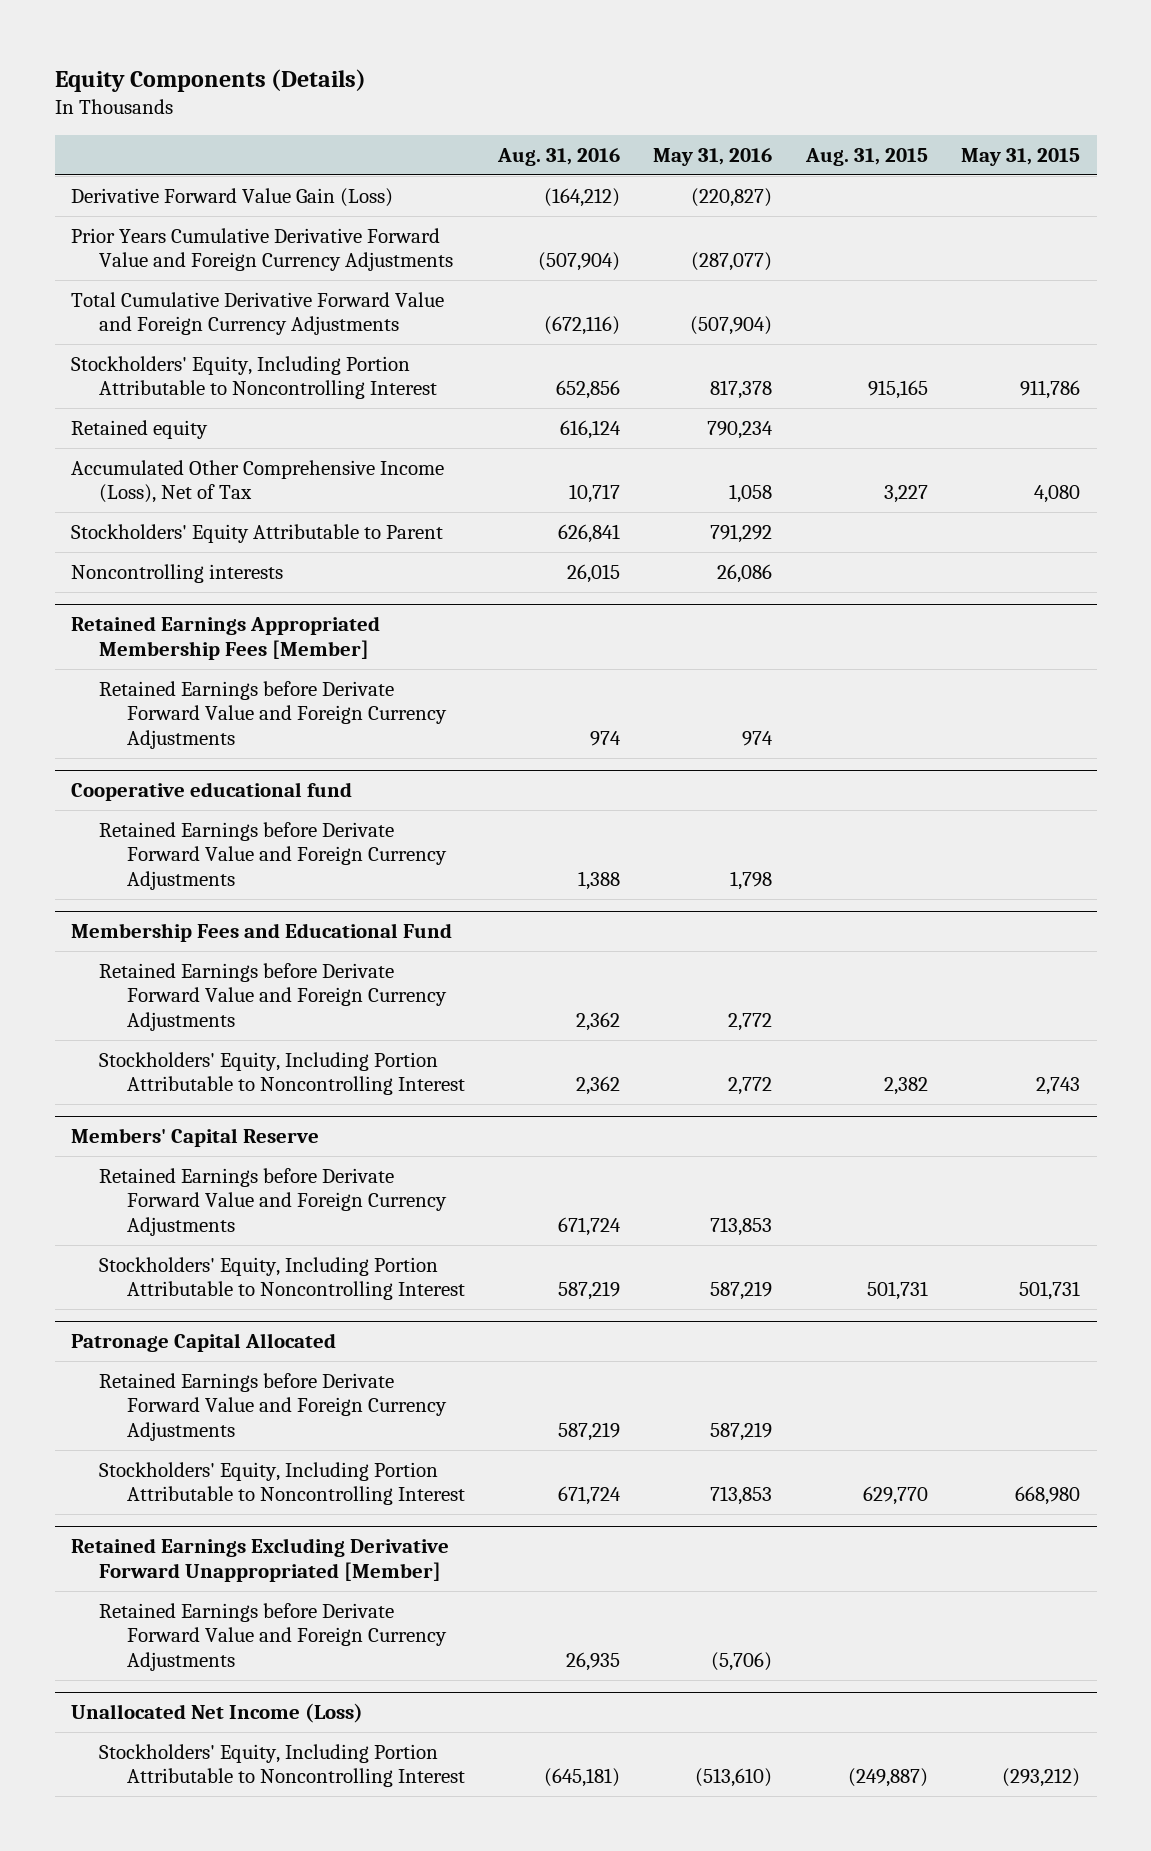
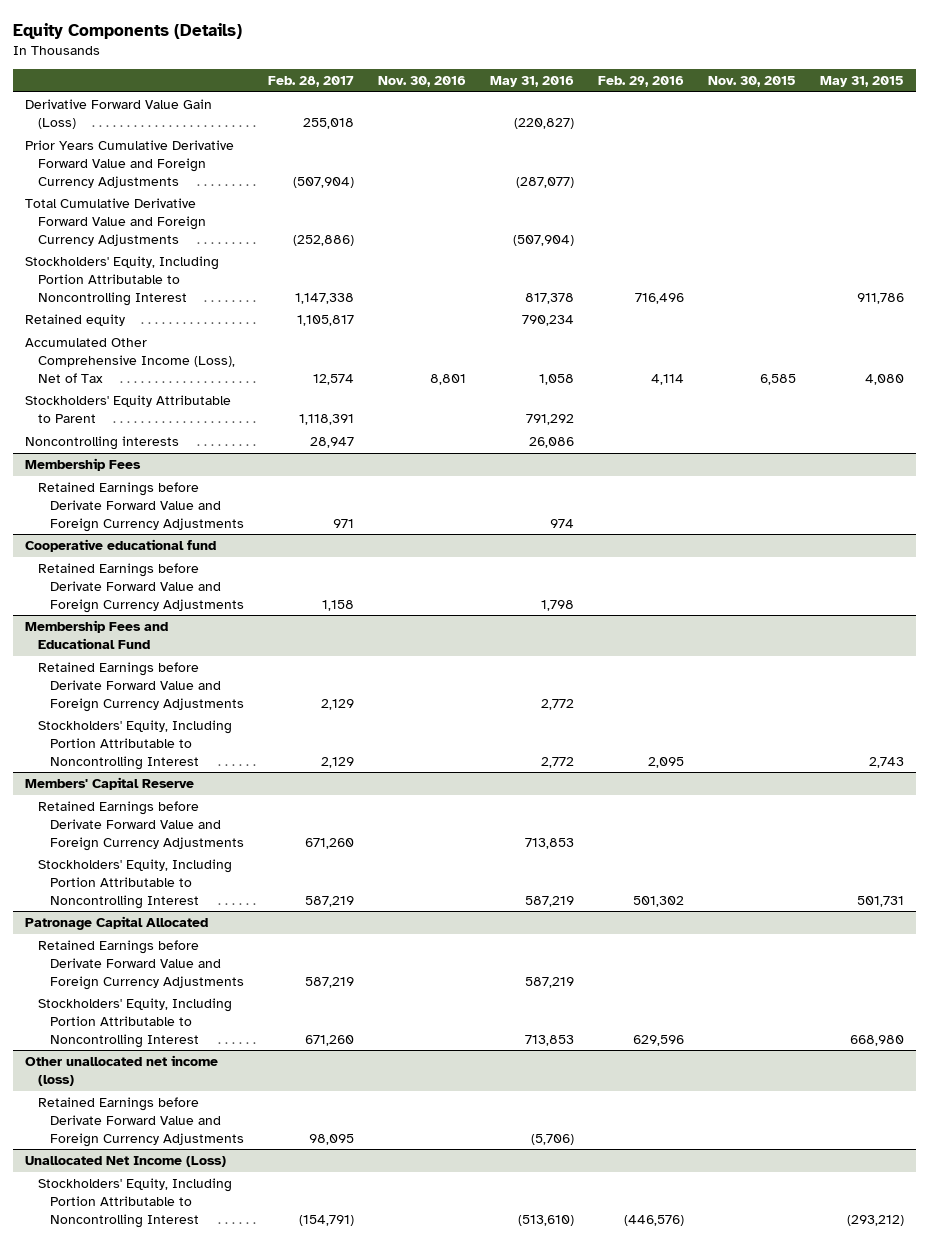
[496,147,620,166] Aug. 31, 2016 -> none
[804,147,928,166] Aug. 31, 2015 -> none
none -> [268,76,355,88] Feb. 28, 2017
none -> [378,76,467,88] Nov. 30, 2016
none -> [597,76,684,88] Feb. 29, 2016
none -> [707,76,796,88] Nov. 30, 2015
[71,616,381,660] Retained Earnings Appropriated Membership Fees [Member] -> [25,458,142,472] Membership Fees
[71,1538,450,1582] Retained Earnings Excluding Derivative Forward Unappropriated [Member] -> [25,1055,219,1086] Other unallocated net income (loss)

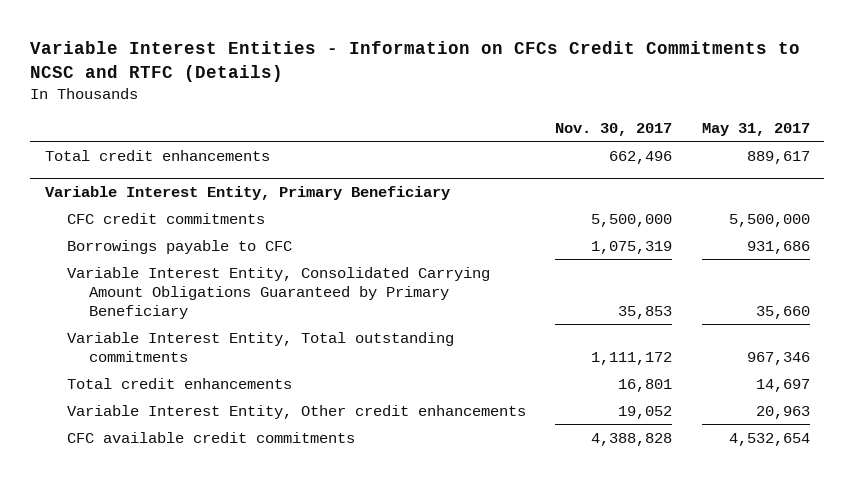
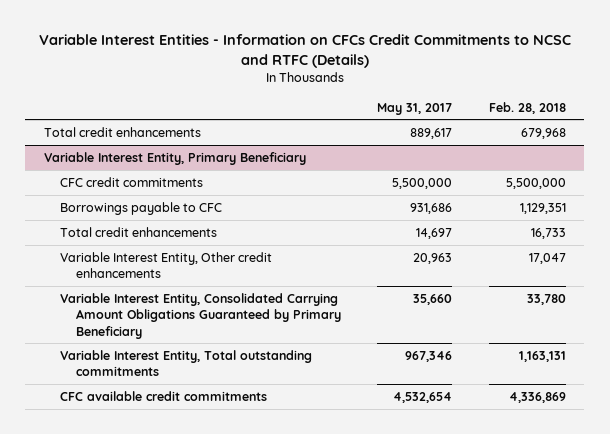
[555,122,673,136] Nov. 30, 2017 -> none
none -> [488,101,566,114] Feb. 28, 2018
[66,266,490,319] Variable Interest Entity, Consolidated Carrying Amount Obligations Guaranteed by Primary Beneficiary -> [59,292,341,339] Variable Interest Entity, Consolidated Carrying Amount Obligations Guaranteed by Primary Beneficiary
[66,331,454,362] Variable Interest Entity, Total outstanding commitments -> [59,349,312,377] Variable Interest Entity, Total outstanding commitments

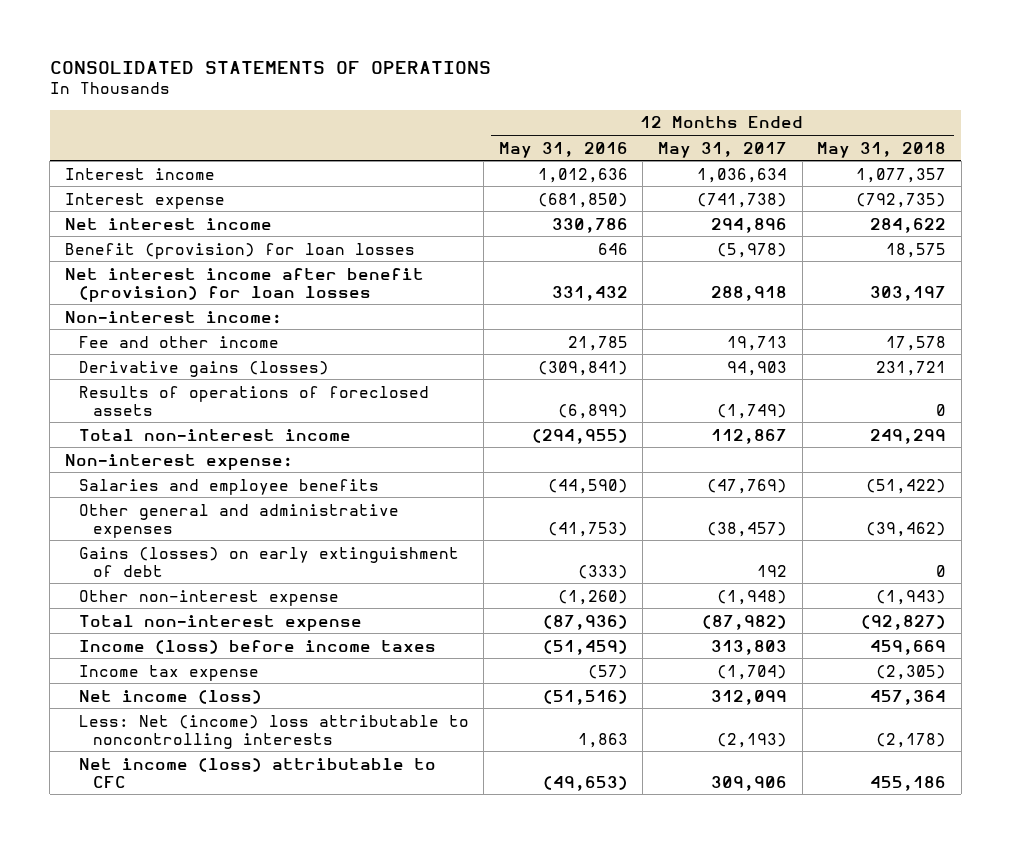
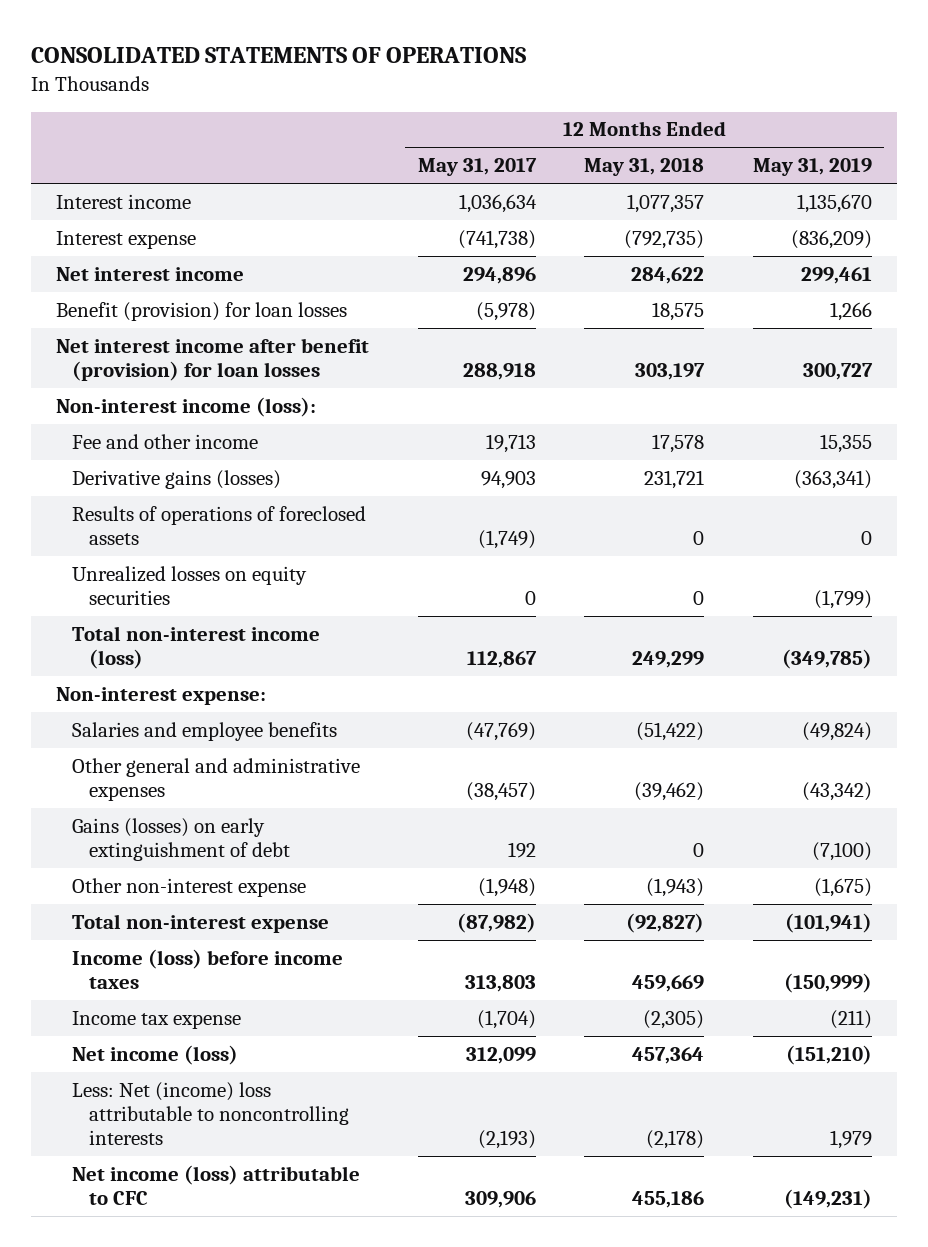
[498,141,628,158] May 31, 2016 -> none
none -> [753,158,873,177] May 31, 2019
[64,310,282,324] Non-interest income: -> [55,396,316,417] Non-interest income (loss):
none -> [72,565,308,606] Unrealized losses on equity securities
[78,428,351,441] Total non-interest income -> [72,625,321,670] Total non-interest income (loss)

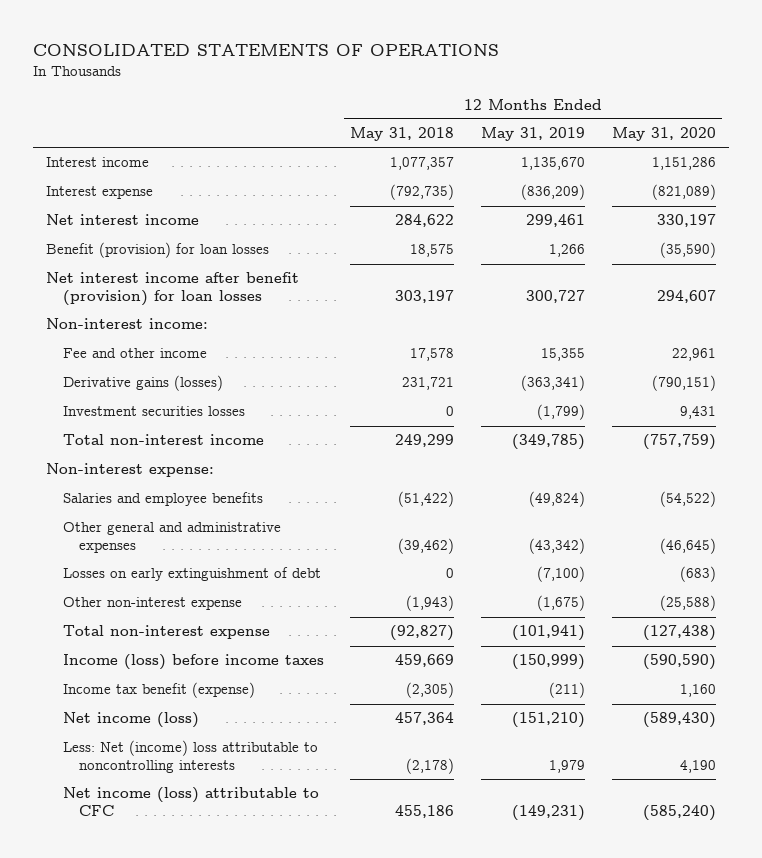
[417,158,537,177] May 31, 2017 -> none
none -> [611,127,716,142] May 31, 2020
[55,396,316,417] Non-interest income (loss): -> [46,318,209,330] Non-interest income:
[72,505,367,546] Results of operations of foreclosed assets -> none
[72,565,308,606] Unrealized losses on equity securities -> [62,406,245,417] Investment securities losses
[72,625,321,670] Total non-interest income (loss) -> [62,434,264,446] Total non-interest income
[72,817,290,862] Gains (losses) on early extinguishment of debt -> [62,567,321,582] Losses on early extinguishment of debt
[72,1010,242,1029] Income tax expense -> [62,682,255,699] Income tax benefit (expense)

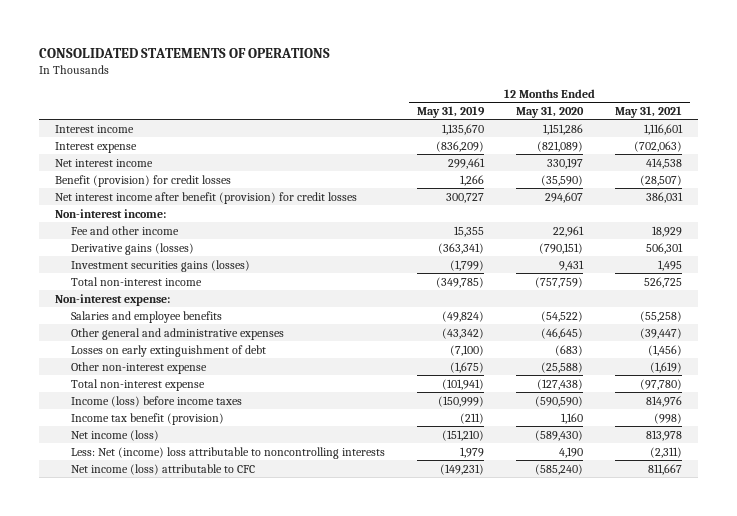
[350,127,455,142] May 31, 2018 -> none
none -> [614,105,682,118] May 31, 2021
[46,242,270,259] Benefit (provision) for loan losses -> [55,174,232,187] Benefit (provision) for credit losses
[46,272,300,306] Net interest income after benefit (provision) for loan losses -> [55,191,358,204] Net interest income after benefit (provision) for credit losses
[62,406,245,417] Investment securities losses -> [71,259,251,272] Investment securities gains (losses)
[62,682,255,699] Income tax benefit (expense) -> [71,412,225,425] Income tax benefit (provision)

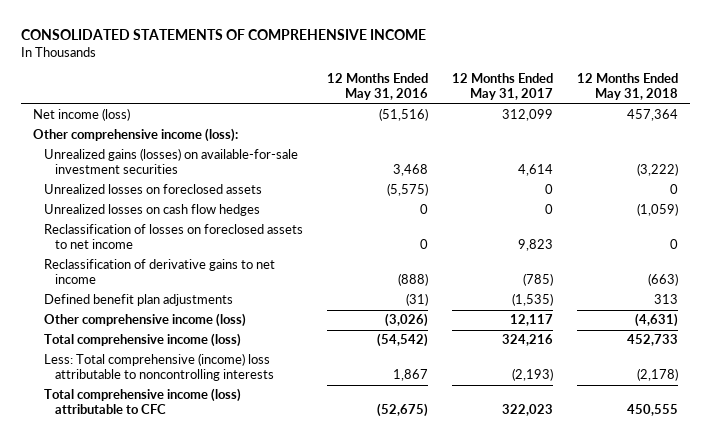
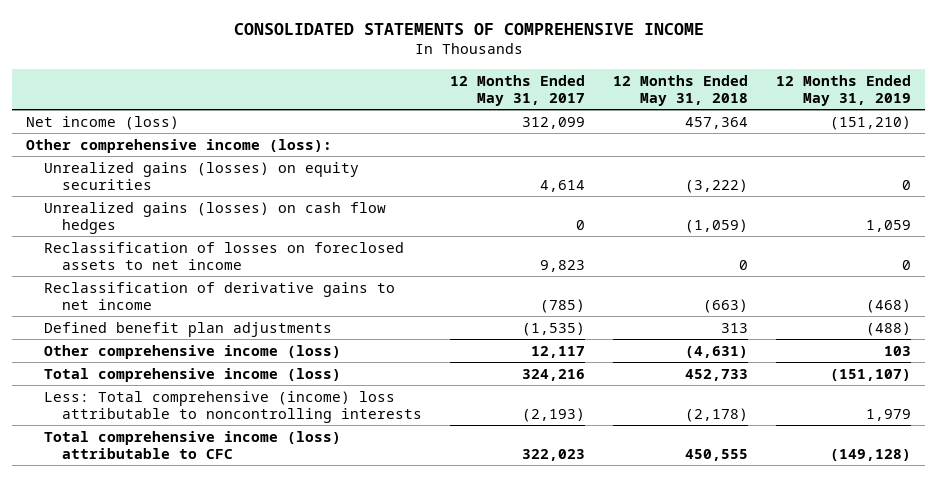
[326,73,428,101] 12 Months Ended May 31, 2016 -> none
none -> [775,74,911,106] 12 Months Ended May 31, 2019
[43,184,262,195] Unrealized losses on foreclosed assets -> none
[43,148,298,175] Unrealized gains (losses) on available-for-sale investment securities -> [44,161,360,190] Unrealized gains (losses) on equity securities
[43,204,260,217] Unrealized losses on cash flow hedges -> [44,201,387,234] Unrealized gains (losses) on cash flow hedges

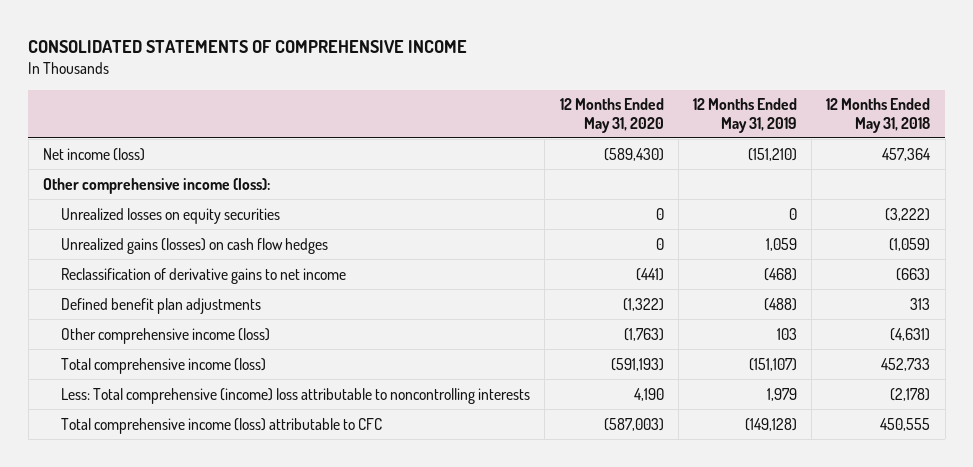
[449,74,585,106] 12 Months Ended May 31, 2017 -> none
none -> [559,98,664,133] 12 Months Ended May 31, 2020
[44,161,360,190] Unrealized gains (losses) on equity securities -> [61,207,281,224] Unrealized losses on equity securities
[44,241,405,270] Reclassification of losses on foreclosed assets to net income -> none

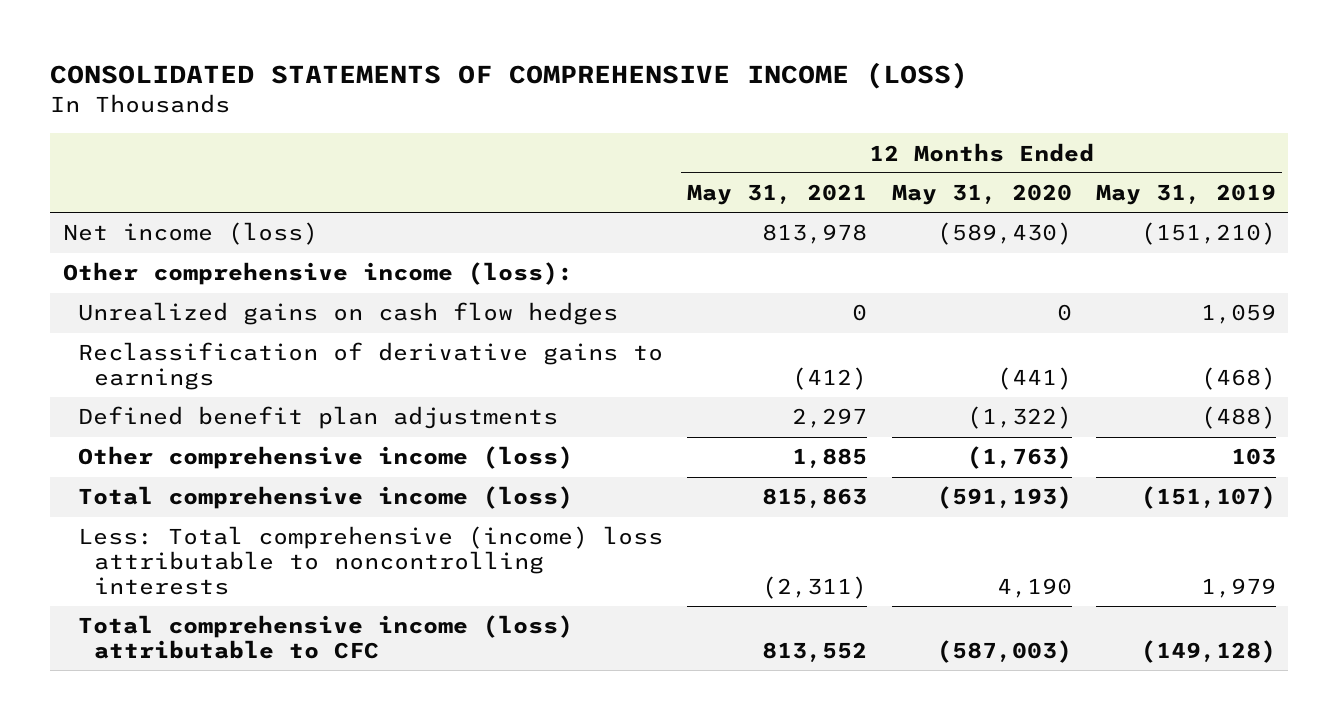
[28,39,468,53] CONSOLIDATED STATEMENTS OF COMPREHENSIVE INCOME -> [50,62,969,90] CONSOLIDATED STATEMENTS OF COMPREHENSIVE INCOME (LOSS)
[826,98,931,133] 12 Months Ended May 31, 2018 -> none
none -> [687,184,868,206] May 31, 2021
[61,207,281,224] Unrealized losses on equity securities -> none
[61,237,329,254] Unrealized gains (losses) on cash flow hedges -> [78,302,619,326] Unrealized gains on cash flow hedges
[61,267,347,284] Reclassification of derivative gains to net income -> [78,342,664,391] Reclassification of derivative gains to earnings

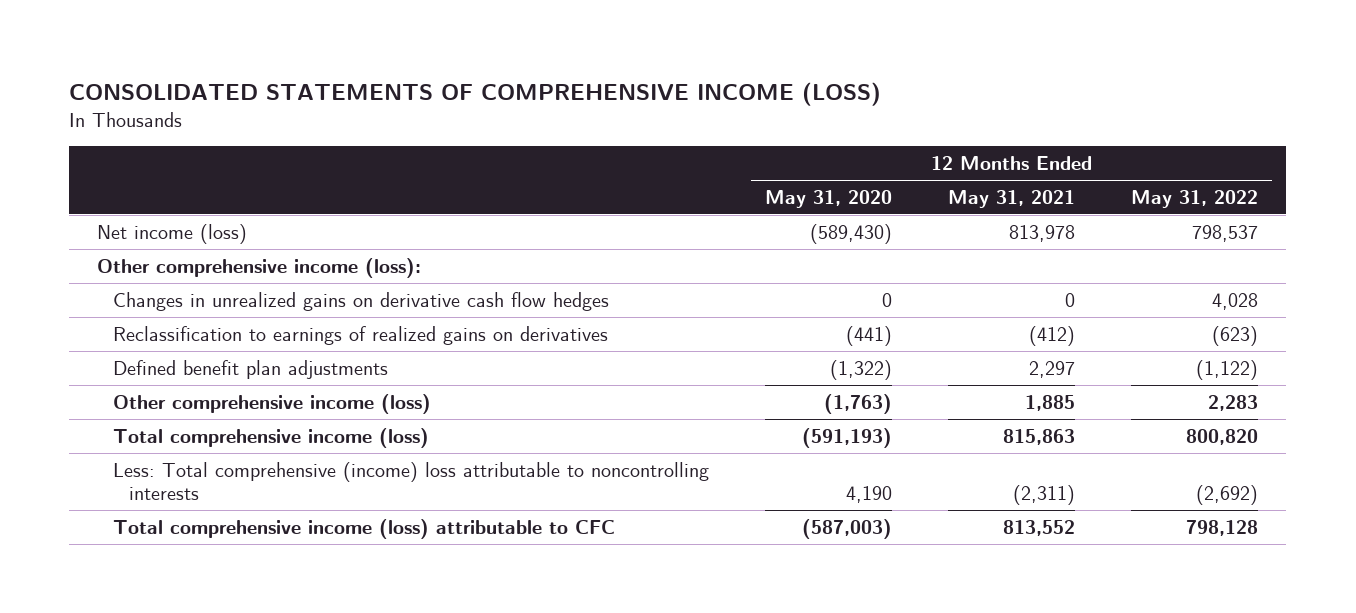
[1096,184,1277,206] May 31, 2019 -> none
none -> [1131,189,1259,208] May 31, 2022
[78,302,619,326] Unrealized gains on cash flow hedges -> [112,291,609,311] Changes in unrealized gains on derivative cash flow hedges
[78,342,664,391] Reclassification of derivative gains to earnings -> [112,325,608,345] Reclassification to earnings of realized gains on derivatives

